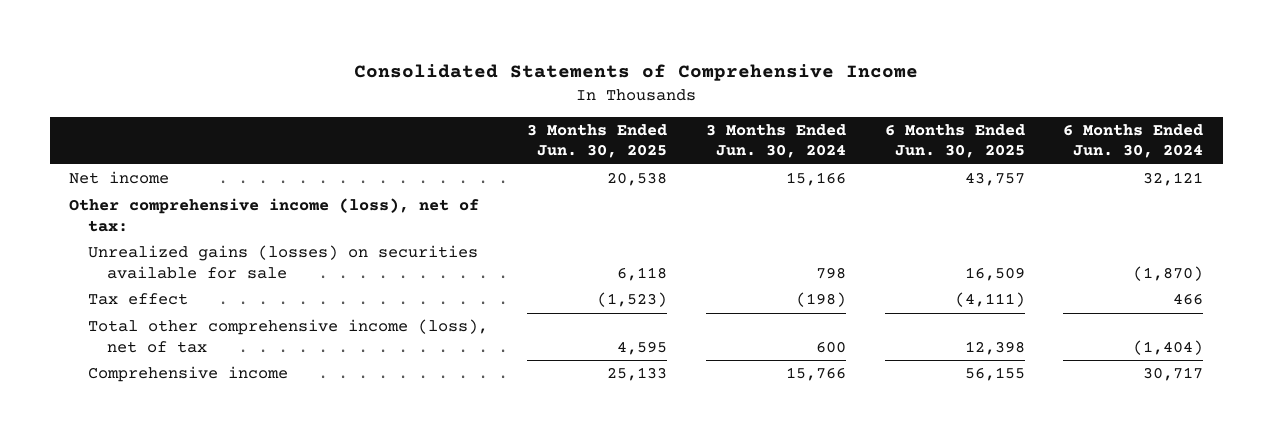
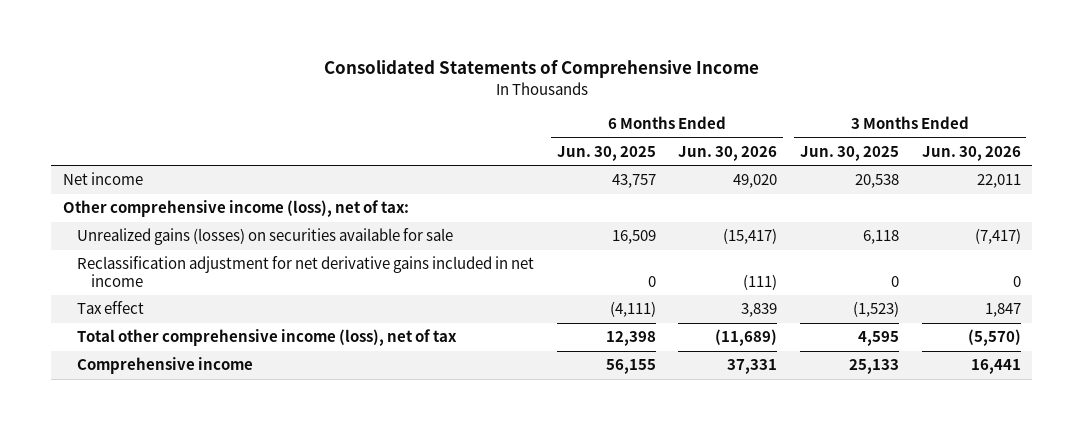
[705,124,846,159] 3 Months Ended Jun. 30, 2024 -> none
[1063,124,1204,159] 6 Months Ended Jun. 30, 2024 -> none
none -> [678,145,778,161] Jun. 30, 2026
none -> [921,145,1021,161] Jun. 30, 2026
none -> [76,256,534,287] Reclassification adjustment for net derivative gains included in net income

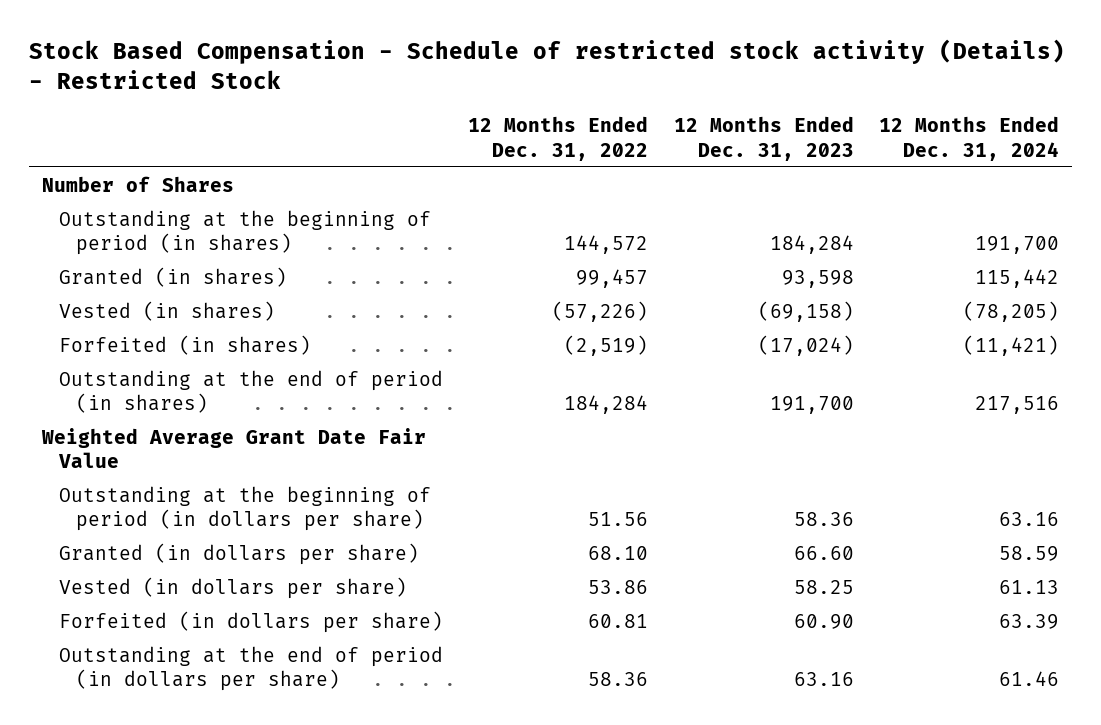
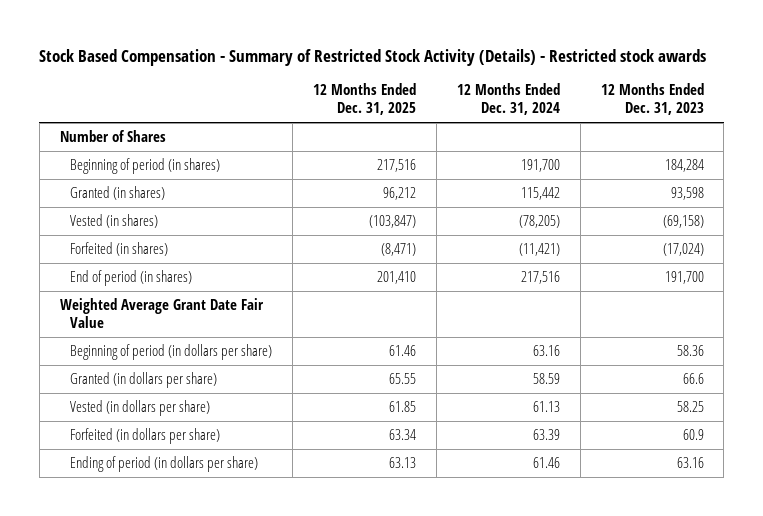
[29,39,1066,90] Stock Based Compensation - Schedule of restricted stock activity (Details) - Restricted Stock -> [39,48,707,66] Stock Based Compensation - Summary of Restricted Stock Activity (Details) - Restricted stock awards
[468,115,649,161] 12 Months Ended Dec. 31, 2022 -> none
none -> [312,82,416,116] 12 Months Ended Dec. 31, 2025
[58,209,431,256] Outstanding at the beginning of period (in shares) -> [70,157,221,174] Beginning of period (in shares)
[58,369,443,414] Outstanding at the end of period (in shares) -> [70,269,193,286] End of period (in shares)
[58,485,431,532] Outstanding at the beginning of period (in dollars per share) -> [70,343,273,360] Beginning of period (in dollars per share)
[793,545,854,560] 66.60 -> [682,372,704,384] 66.6
[793,613,854,629] 60.90 -> [682,428,704,440] 60.9
[58,645,443,692] Outstanding at the end of period (in dollars per share) -> [70,455,259,472] Ending of period (in dollars per share)

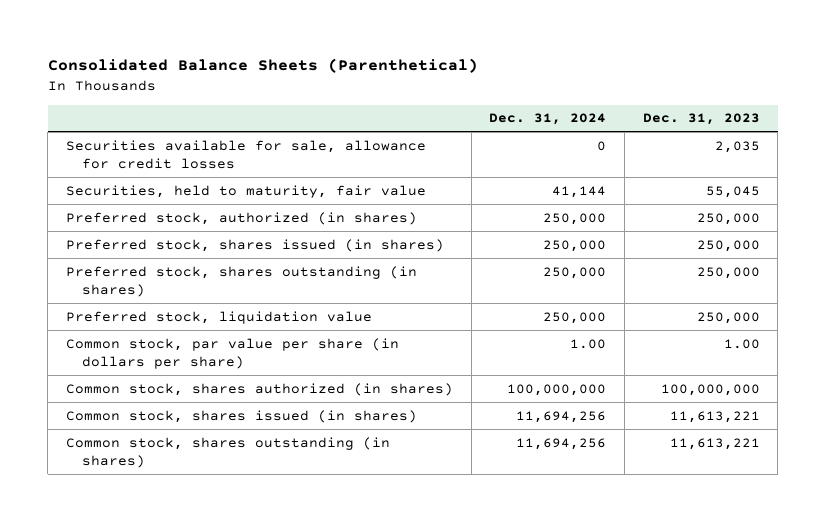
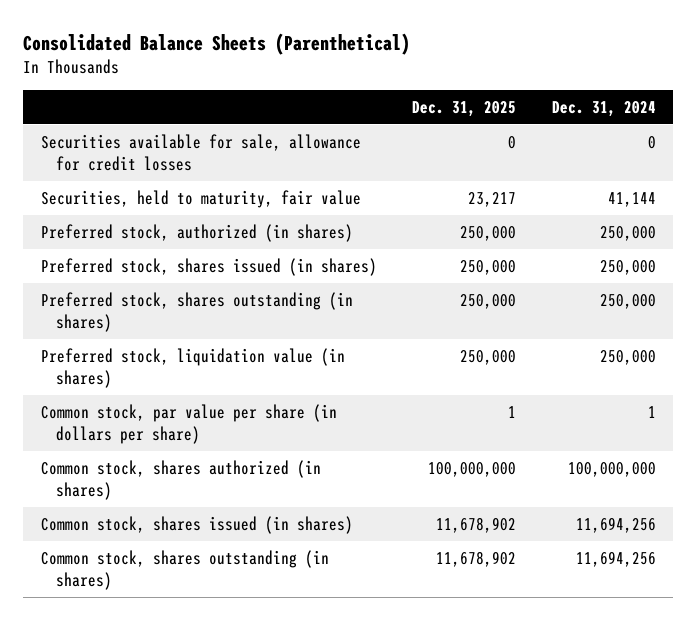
[642,113,760,126] Dec. 31, 2023 -> none
none -> [412,100,517,117] Dec. 31, 2025
[65,310,372,324] Preferred stock, liquidation value -> [40,347,345,388] Preferred stock, liquidation value (in shares)
[570,338,607,349] 1.00 -> [647,405,656,418] 1

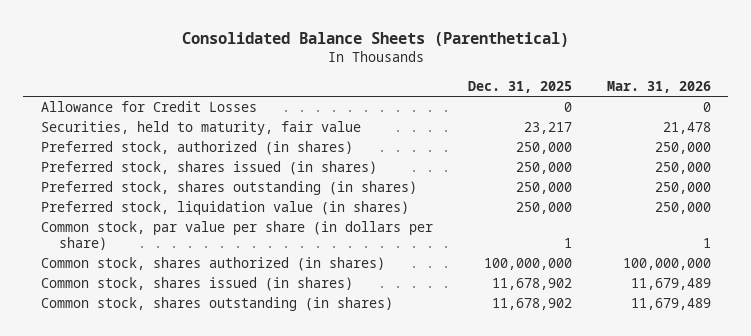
[551,100,656,117] Dec. 31, 2024 -> none
none -> [606,80,711,93] Mar. 31, 2026
[40,133,361,171] Securities available for sale, allowance for credit losses -> [40,101,257,113] Allowance for Credit Losses

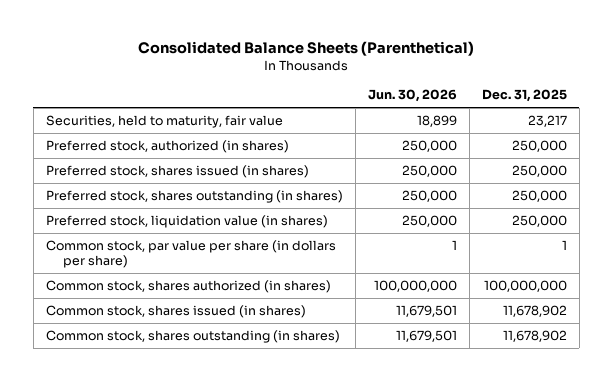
[606,80,711,93] Mar. 31, 2026 -> none
none -> [367,89,457,103] Jun. 30, 2026
[40,101,257,113] Allowance for Credit Losses -> none

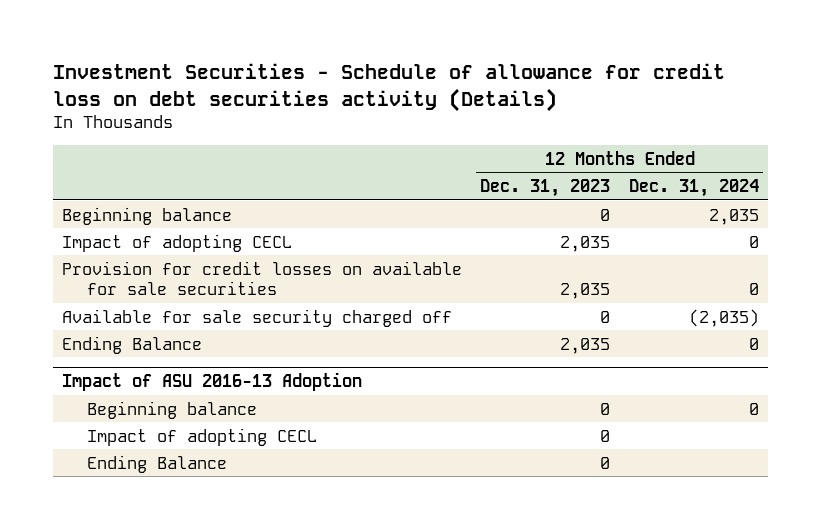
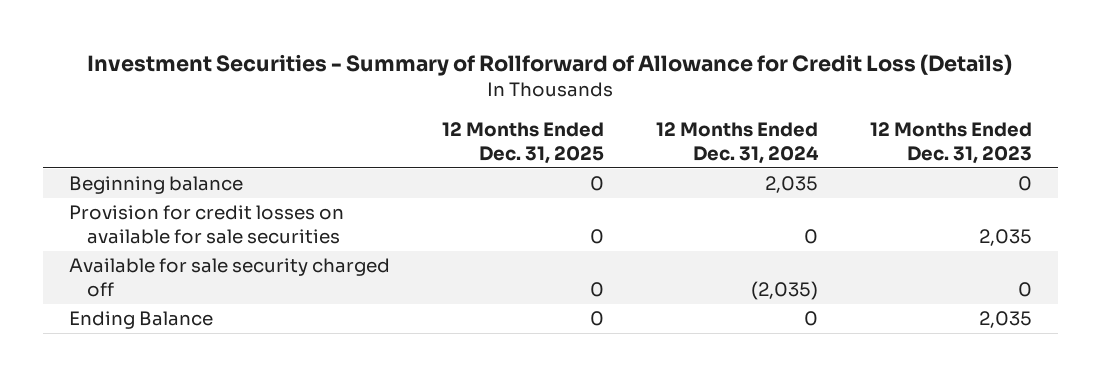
[53,63,726,112] Investment Securities - Schedule of allowance for credit loss on debt securities activity (Details) -> [87,54,1013,77] Investment Securities - Summary of Rollforward of Allowance for Credit Loss (Details)
none -> [441,122,604,164] 12 Months Ended Dec. 31, 2025
[62,233,293,252] Impact of adopting CECL -> none
[62,371,363,391] Impact of ASU 2016-13 Adoption -> none
[87,400,258,419] Beginning balance -> none
[87,427,318,446] Impact of adopting CECL -> none
[87,454,228,473] Ending Balance -> none

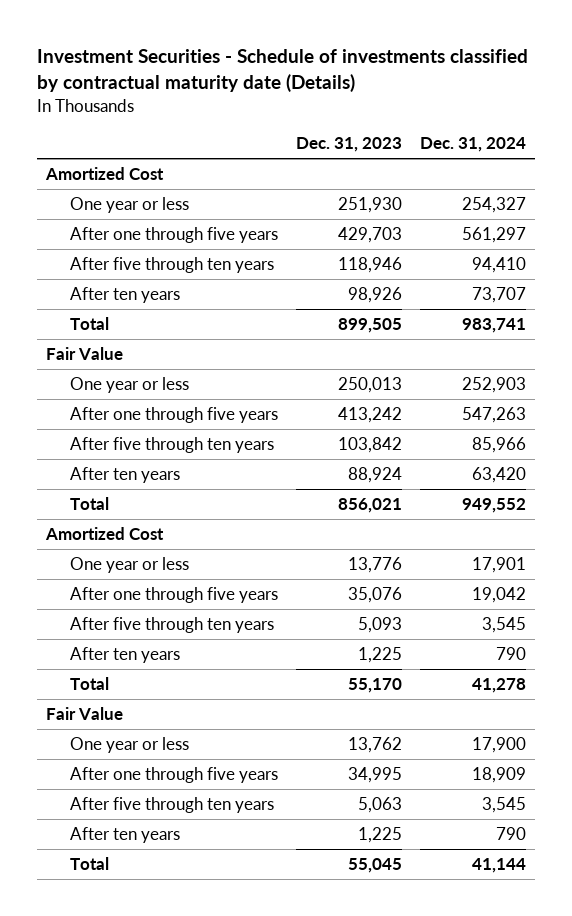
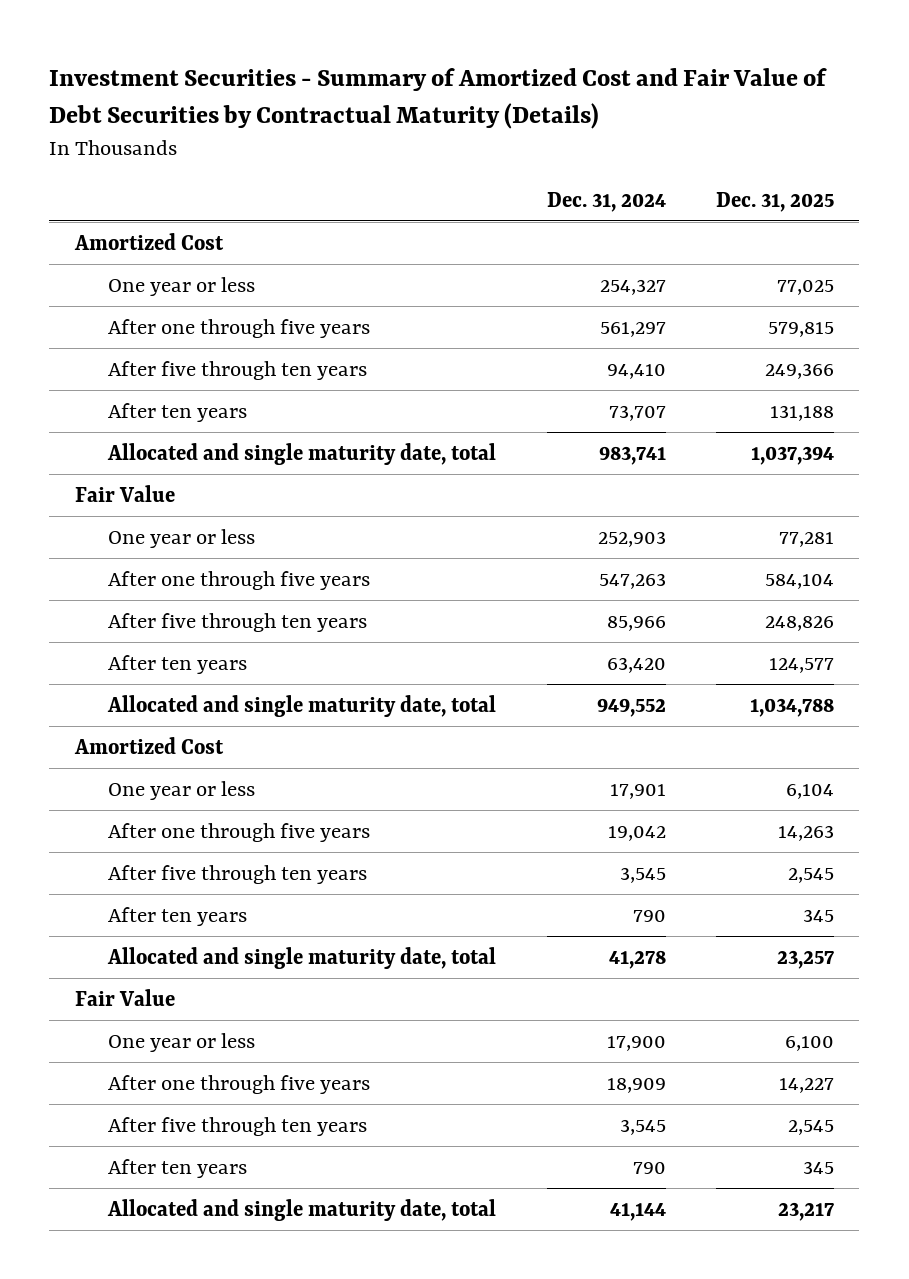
[37,49,529,93] Investment Securities - Schedule of investments classified by contractual maturity date (Details) -> [49,68,828,130] Investment Securities - Summary of Amortized Cost and Fair Value of Debt Securities by Contractual Maturity (Details)
[296,137,403,153] Dec. 31, 2023 -> none
none -> [716,191,835,212] Dec. 31, 2025
[70,317,110,331] Total -> [107,442,497,465] Allocated and single maturity date, total
[70,497,110,511] Total -> [107,694,497,717] Allocated and single maturity date, total
[70,677,110,691] Total -> [107,946,497,969] Allocated and single maturity date, total
[70,857,110,871] Total -> [107,1198,497,1221] Allocated and single maturity date, total

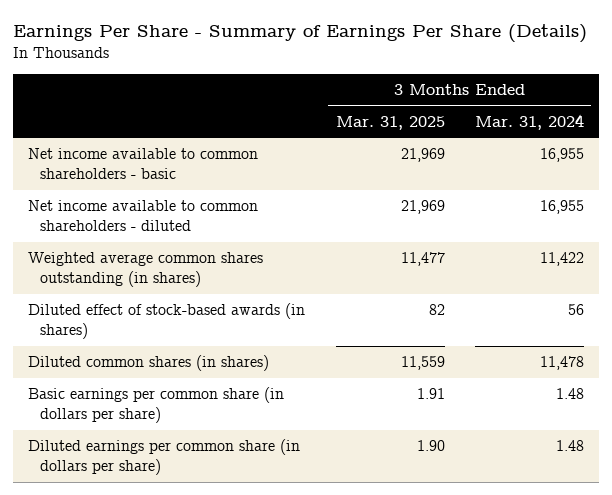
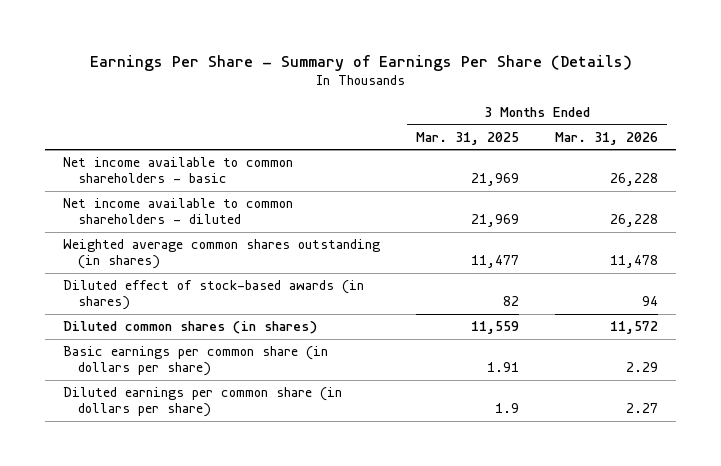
[474,113,584,130] Mar. 31, 2024 -> none
none -> [554,131,658,145] Mar. 31, 2026
[416,440,445,452] 1.90 -> [495,403,520,414] 1.9

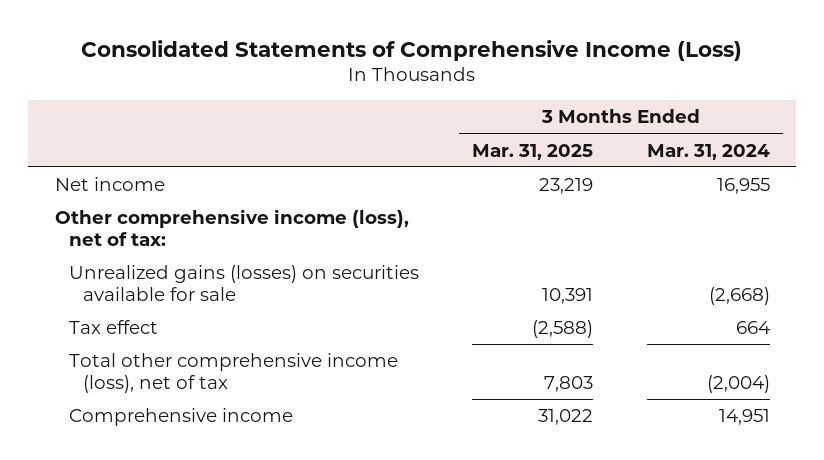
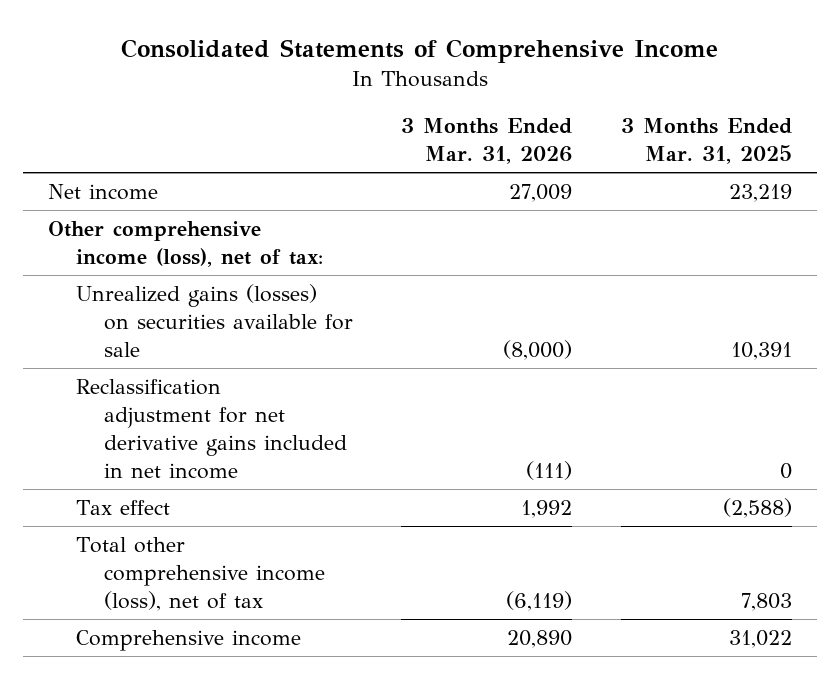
[81,39,743,61] Consolidated Statements of Comprehensive Income (Loss) -> [120,38,718,63] Consolidated Statements of Comprehensive Income
[646,143,770,160] Mar. 31, 2024 -> none
none -> [401,118,573,165] 3 Months Ended Mar. 31, 2026
none -> [75,378,347,479] Reclassification adjustment for net derivative gains included in net income

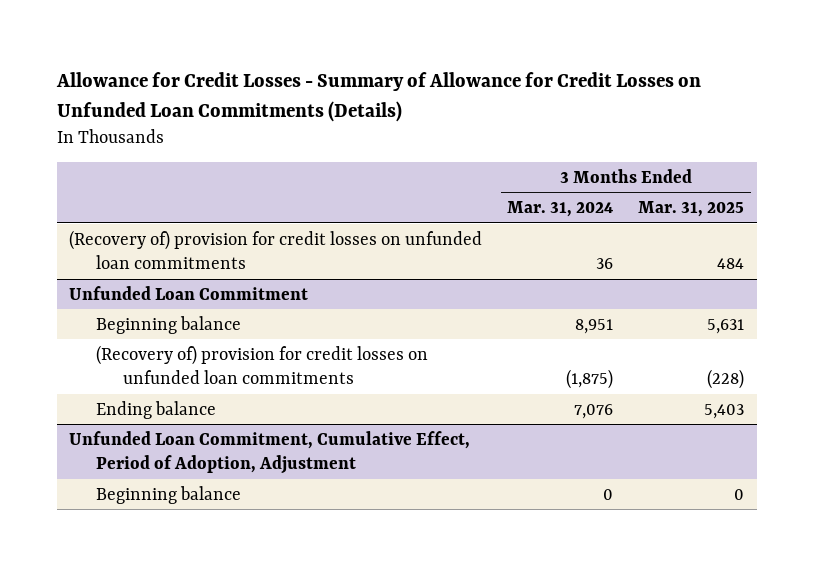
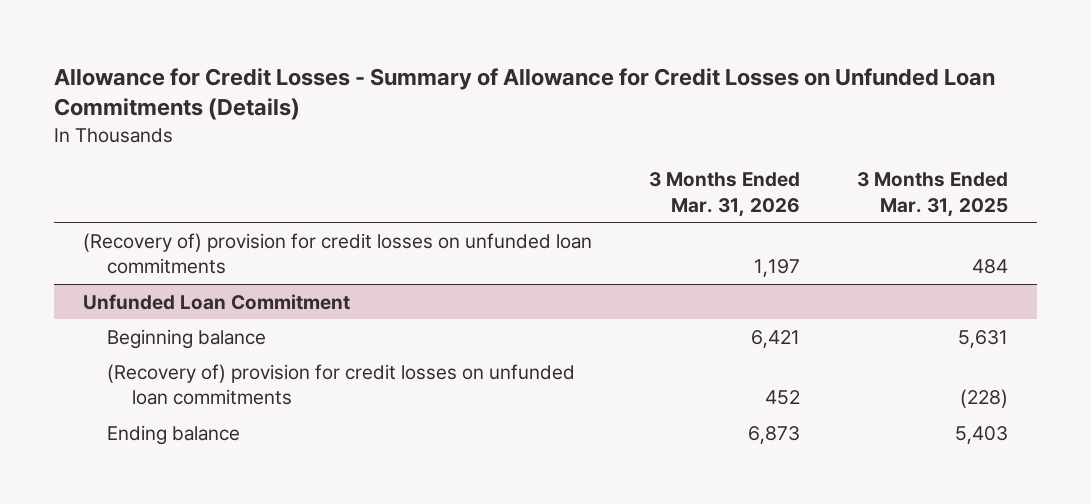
[507,200,614,217] Mar. 31, 2024 -> none
none -> [648,172,800,217] 3 Months Ended Mar. 31, 2026
[69,430,471,475] Unfunded Loan Commitment, Cumulative Effect, Period of Adoption, Adjustment -> none
[96,485,242,504] Beginning balance -> none

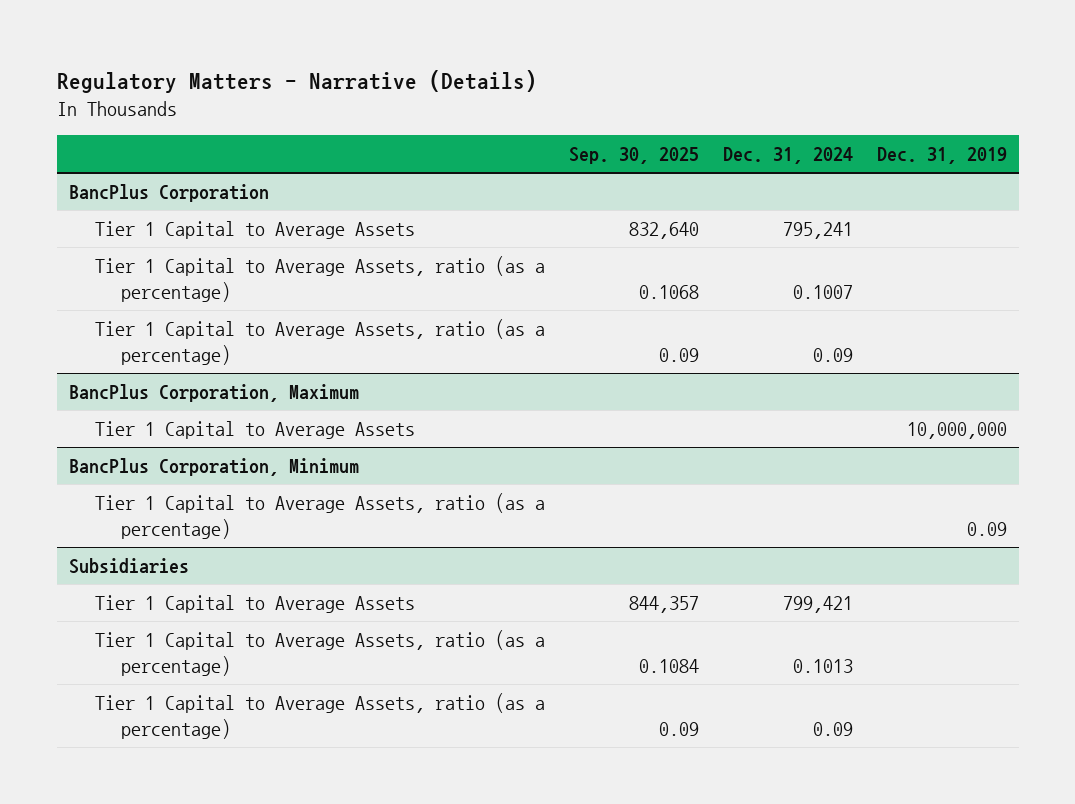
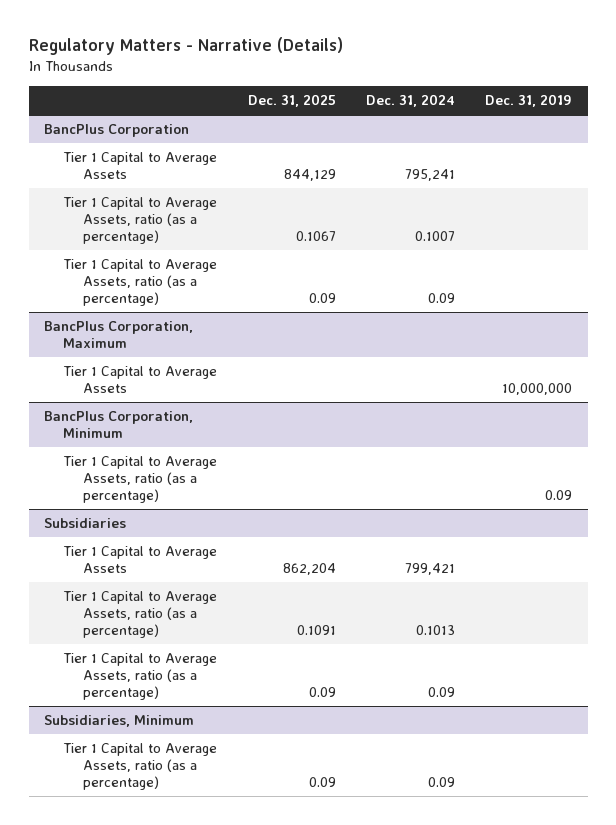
[568,146,699,164] Sep. 30, 2025 -> none
none -> [247,93,336,107] Dec. 31, 2025
none -> [43,715,194,728] Subsidiaries, Minimum
none -> [63,743,218,791] Tier 1 Capital to Average Assets, ratio (as a percentage)

